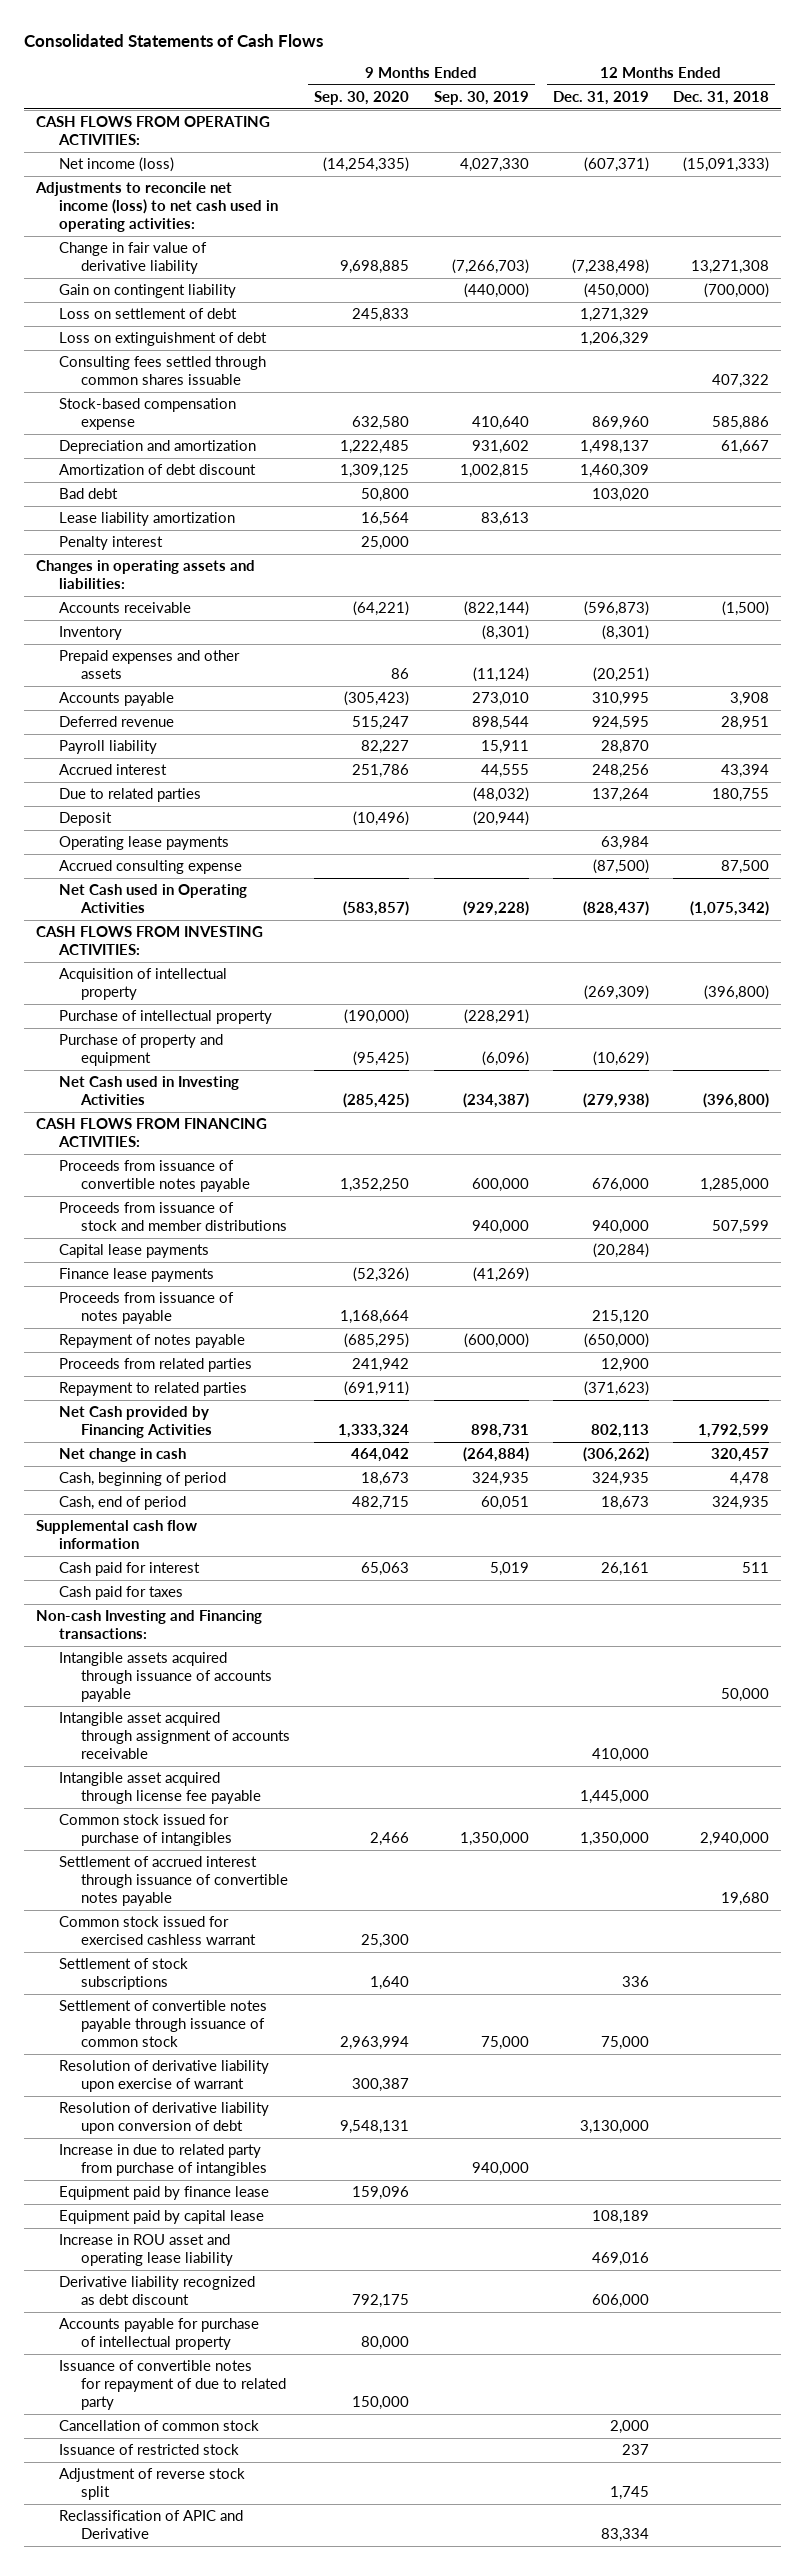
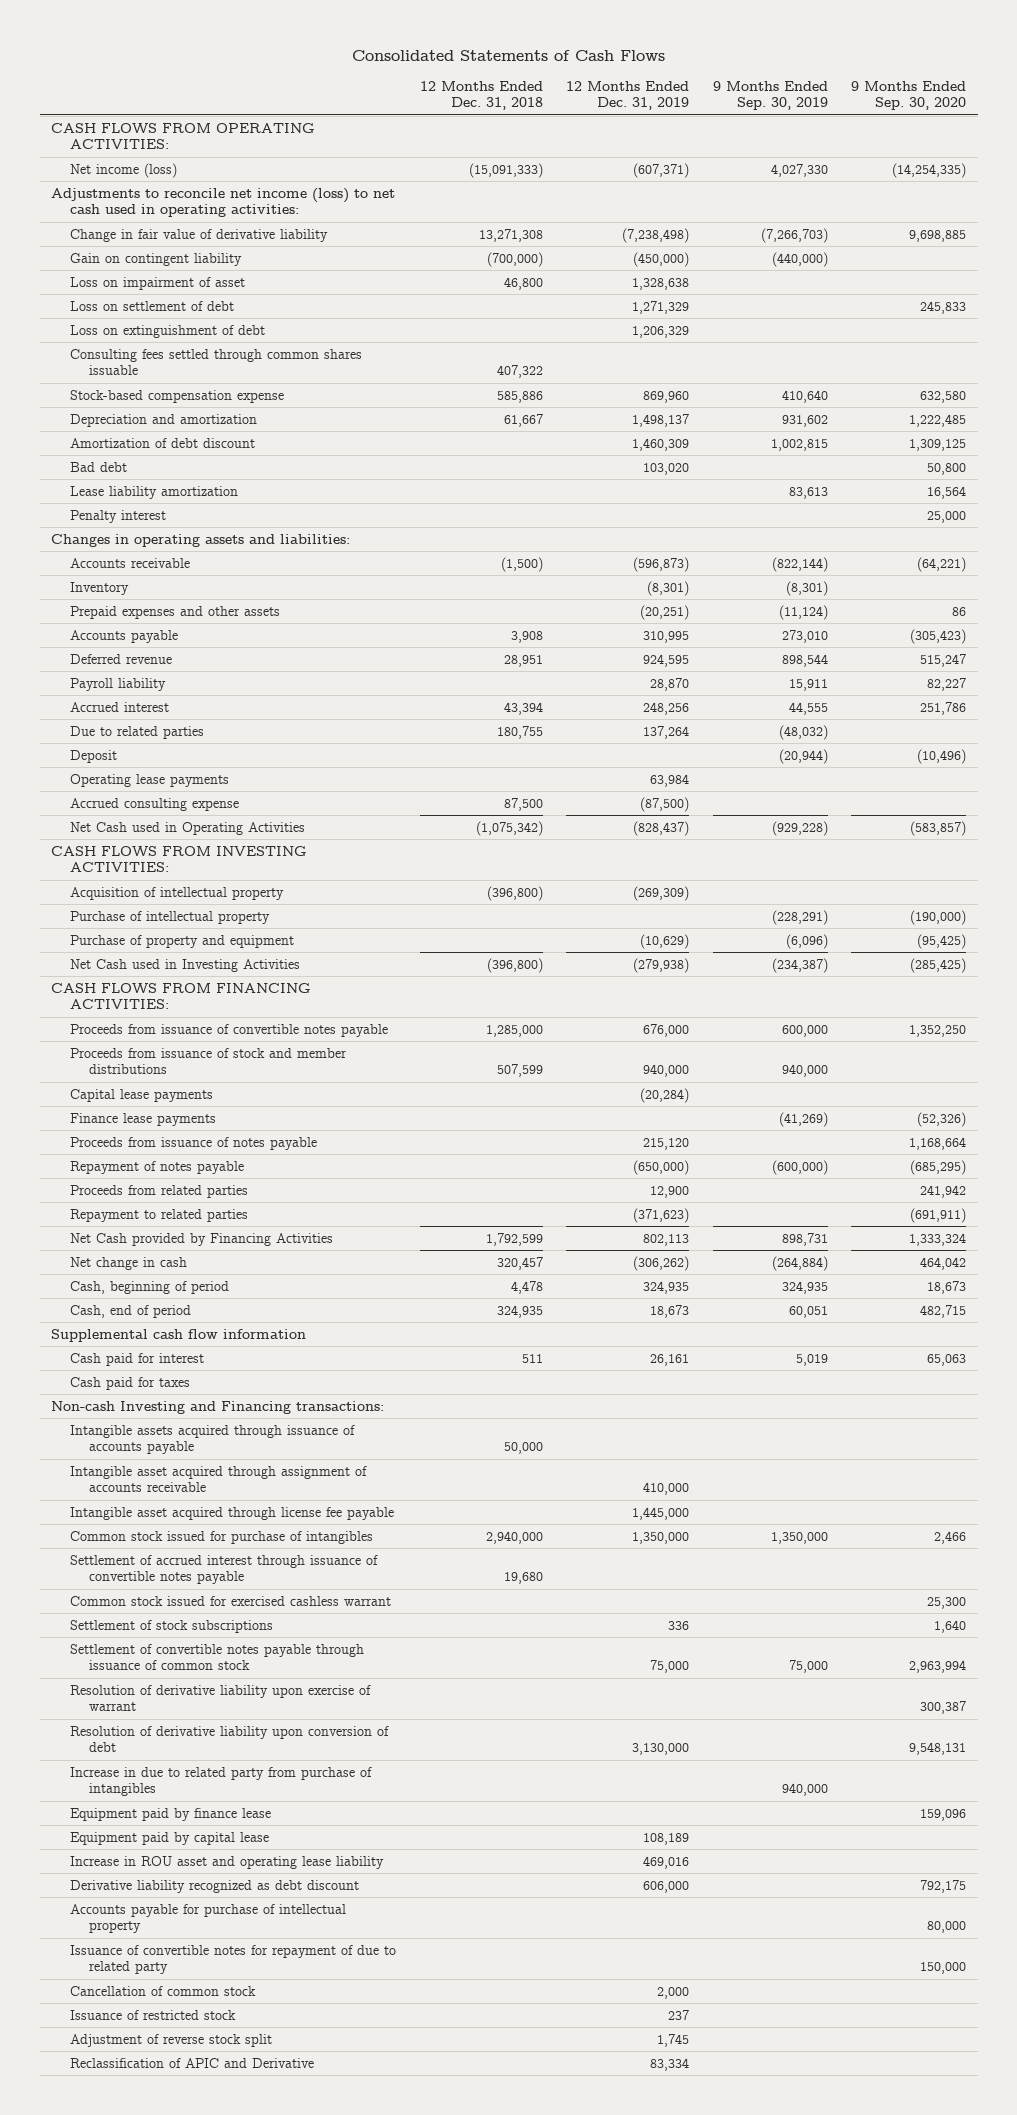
none -> [70,276,246,290] Loss on impairment of asset

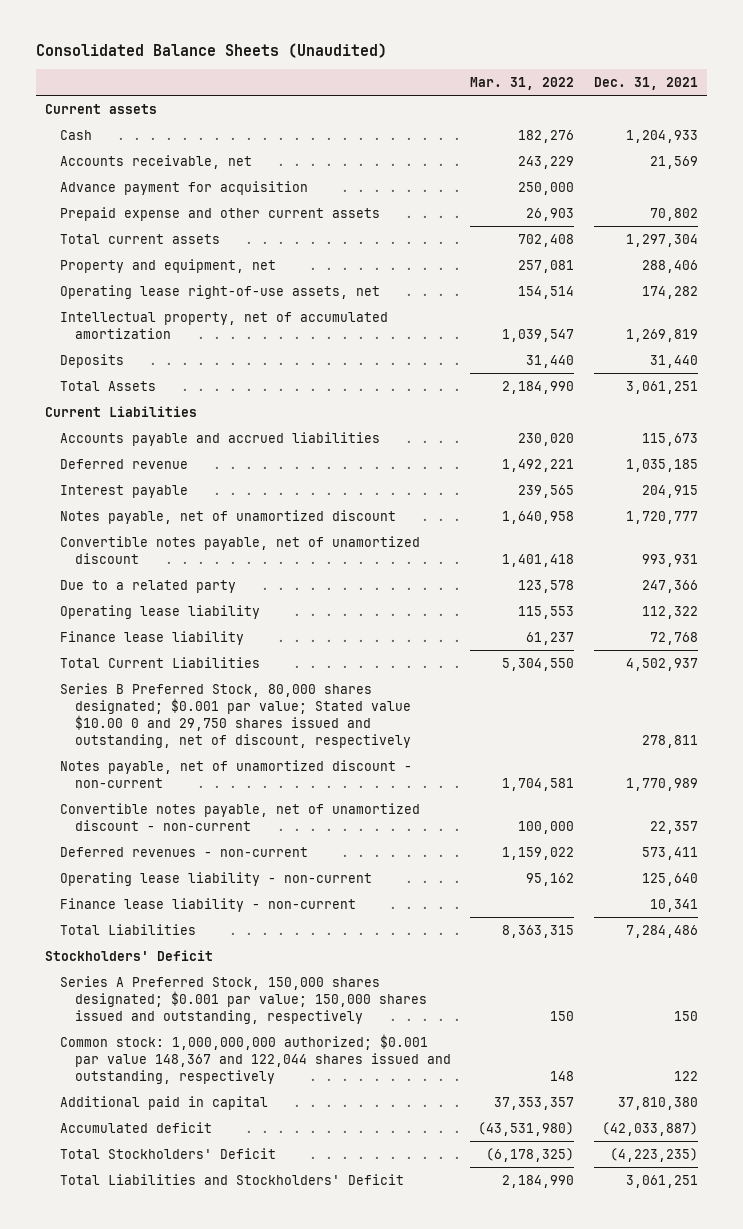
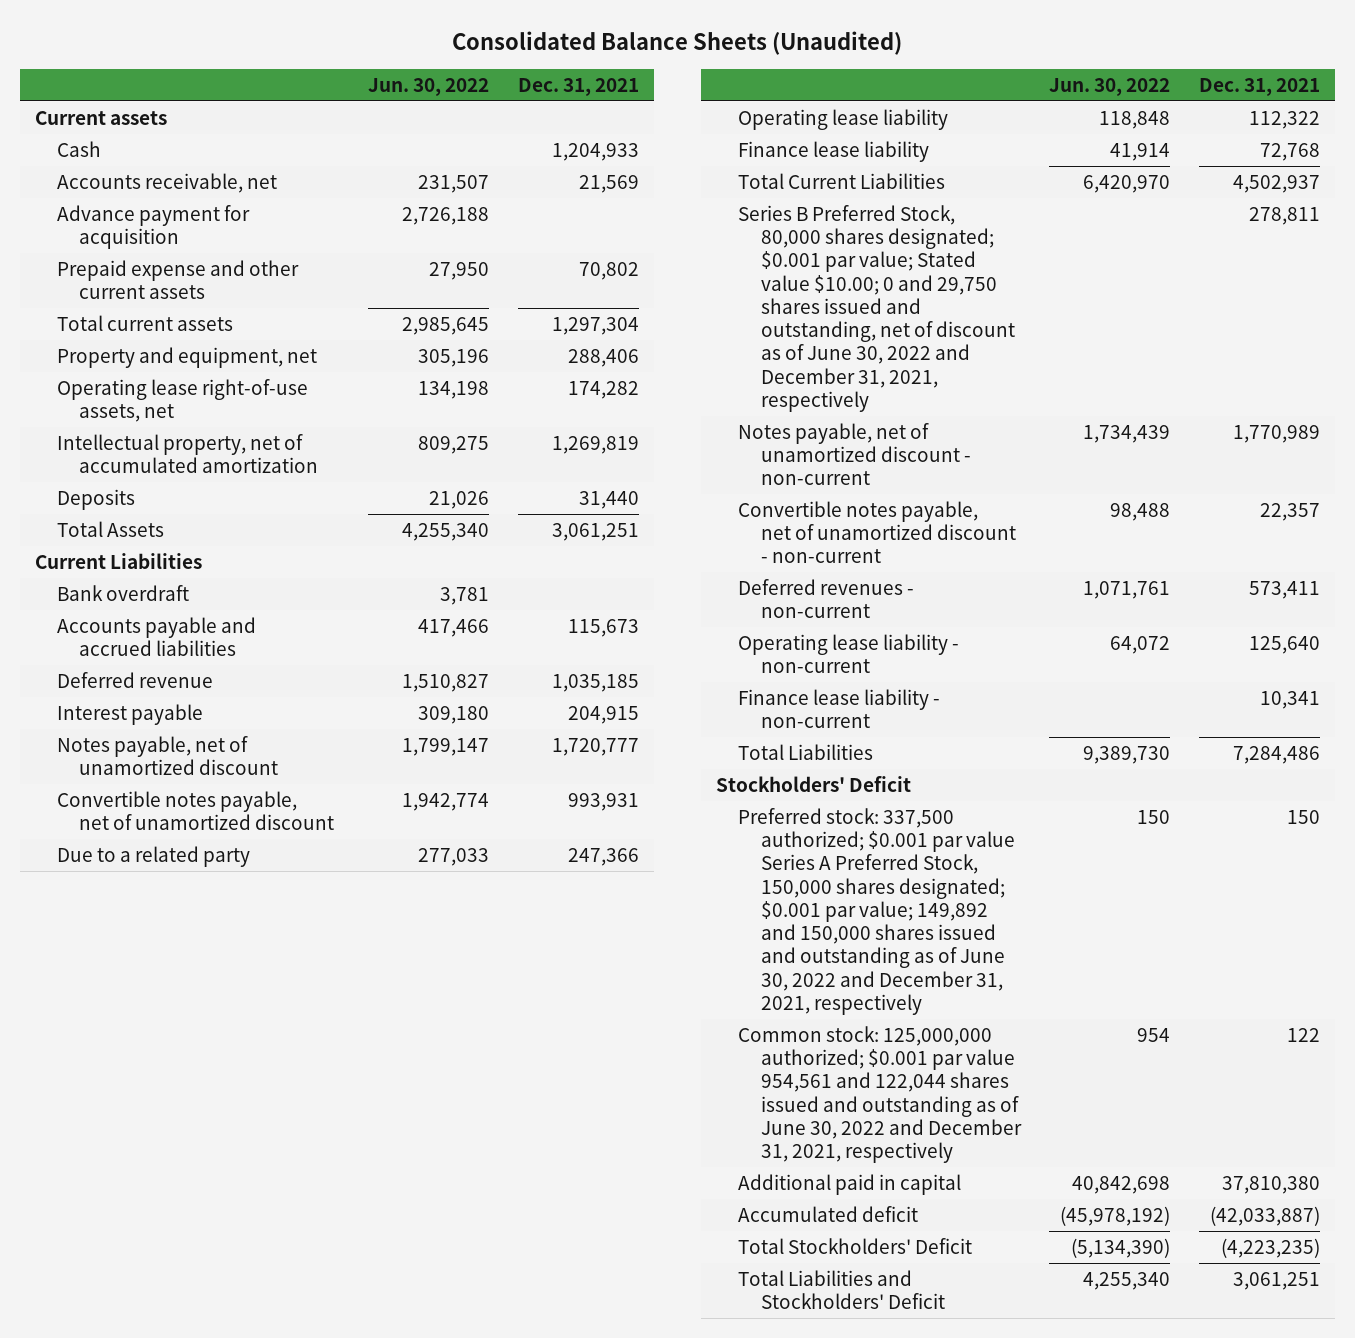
[470,77,575,91] Mar. 31, 2022 -> none
none -> [368,77,490,96] Jun. 30, 2022
none -> [57,584,190,601] Bank overdraft
[60,682,412,749] Series B Preferred Stock, 80,000 shares designated; $0.001 par value; Stated value $10.00 0 and 29,750 shares issued and outstanding, net of discount, respectively -> [738,204,1015,412] Series B Preferred Stock, 80,000 shares designated; $0.001 par value; Stated value $10.00; 0 and 29,750 shares issued and outstanding, net of discount as of June 30, 2022 and December 31, 2021, respectively
[60,975,428,1025] Series A Preferred Stock, 150,000 shares designated; $0.001 par value; 150,000 shares issued and outstanding, respectively -> [738,807,1015,1015] Preferred stock: 337,500 authorized; $0.001 par value Series A Preferred Stock, 150,000 shares designated; $0.001 par value; 149,892 and 150,000 shares issued and outstanding as of June 30, 2022 and December 31, 2021, respectively
[60,1033,452,1085] Common stock: 1,000,000,000 authorized; $0.001 par value 148,367 and 122,044 shares issued and outstanding, respectively -> [738,1025,1022,1164] Common stock: 125,000,000 authorized; $0.001 par value 954,561 and 122,044 shares issued and outstanding as of June 30, 2022 and December 31, 2021, respectively

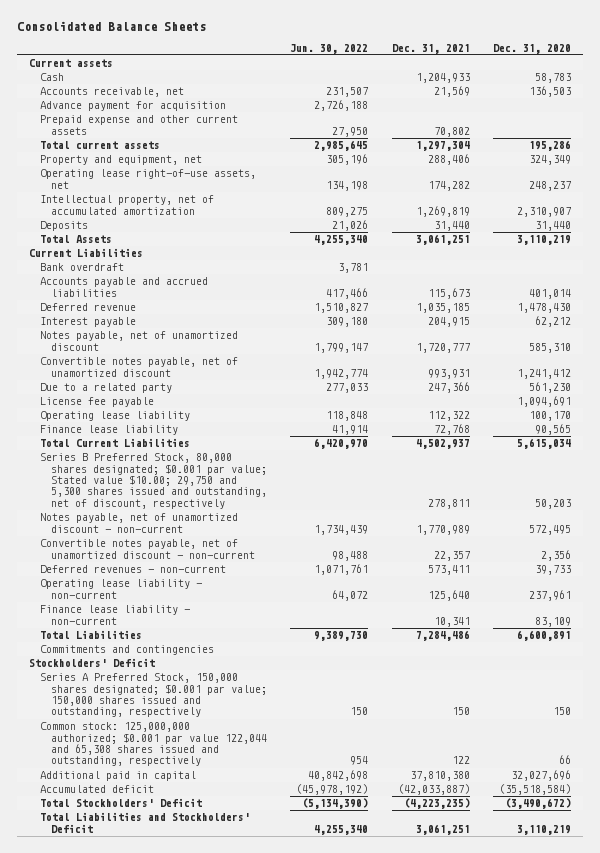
[452,30,903,55] Consolidated Balance Sheets (Unaudited) -> [17,21,207,32] Consolidated Balance Sheets
none -> [493,43,572,54] Dec. 31, 2020
none -> [39,397,154,408] License fee payable
[738,204,1015,412] Series B Preferred Stock, 80,000 shares designated; $0.001 par value; Stated value $10.00; 0 and 29,750 shares issued and outstanding, net of discount as of June 30, 2022 and December 31, 2021, respectively -> [39,453,267,509] Series B Preferred Stock, 80,000 shares designated; $0.001 par value; Stated value $10.00; 29,750 and 5,300 shares issued and outstanding, net of discount, respectively
none -> [39,645,214,656] Commitments and contingencies
[738,807,1015,1015] Preferred stock: 337,500 authorized; $0.001 par value Series A Preferred Stock, 150,000 shares designated; $0.001 par value; 149,892 and 150,000 shares issued and outstanding as of June 30, 2022 and December 31, 2021, respectively -> [39,673,267,718] Series A Preferred Stock, 150,000 shares designated; $0.001 par value; 150,000 shares issued and outstanding, respectively
[738,1025,1022,1164] Common stock: 125,000,000 authorized; $0.001 par value 954,561 and 122,044 shares issued and outstanding as of June 30, 2022 and December 31, 2021, respectively -> [39,722,267,767] Common stock: 125,000,000 authorized; $0.001 par value 122,044 and 65,308 shares issued and outstanding, respectively

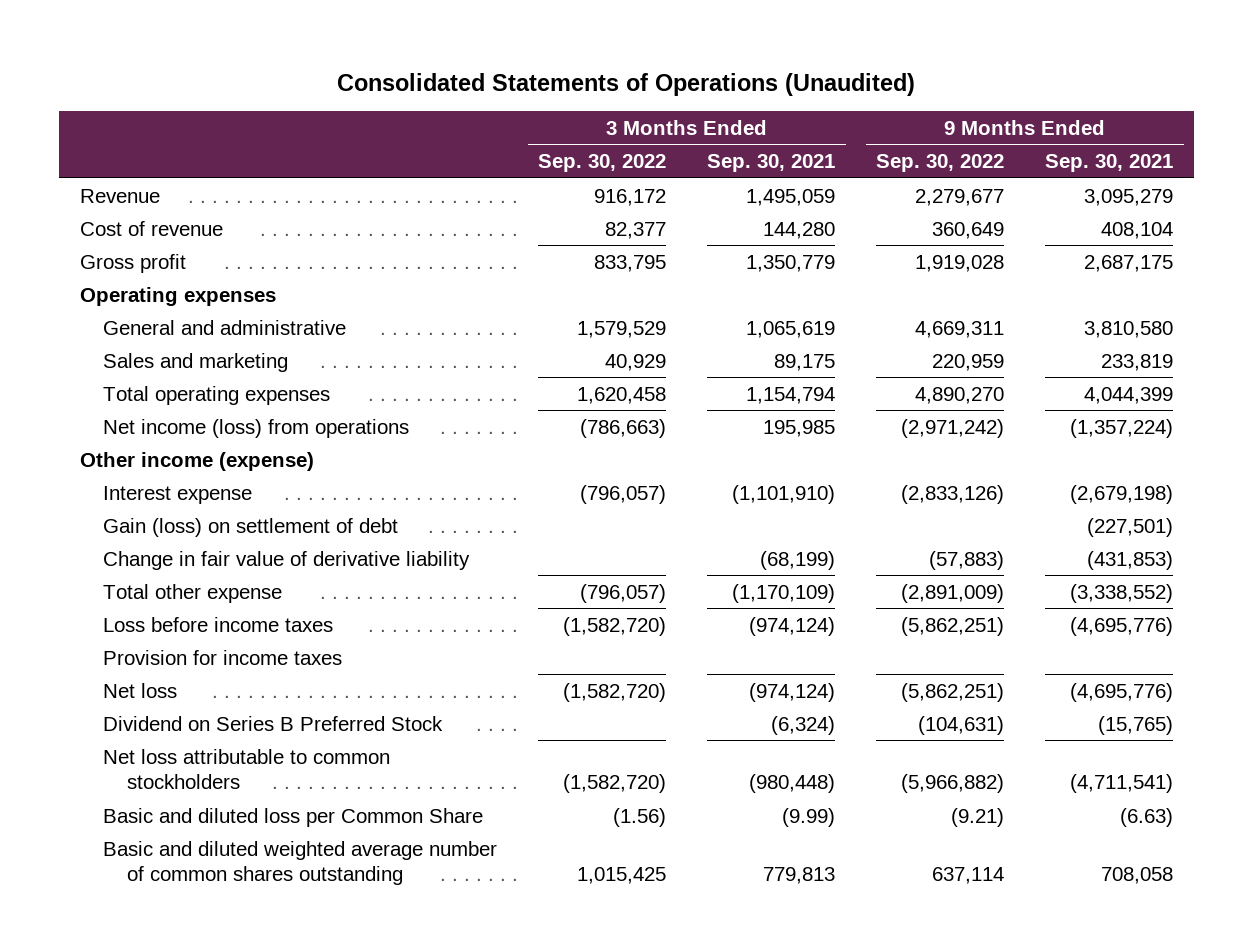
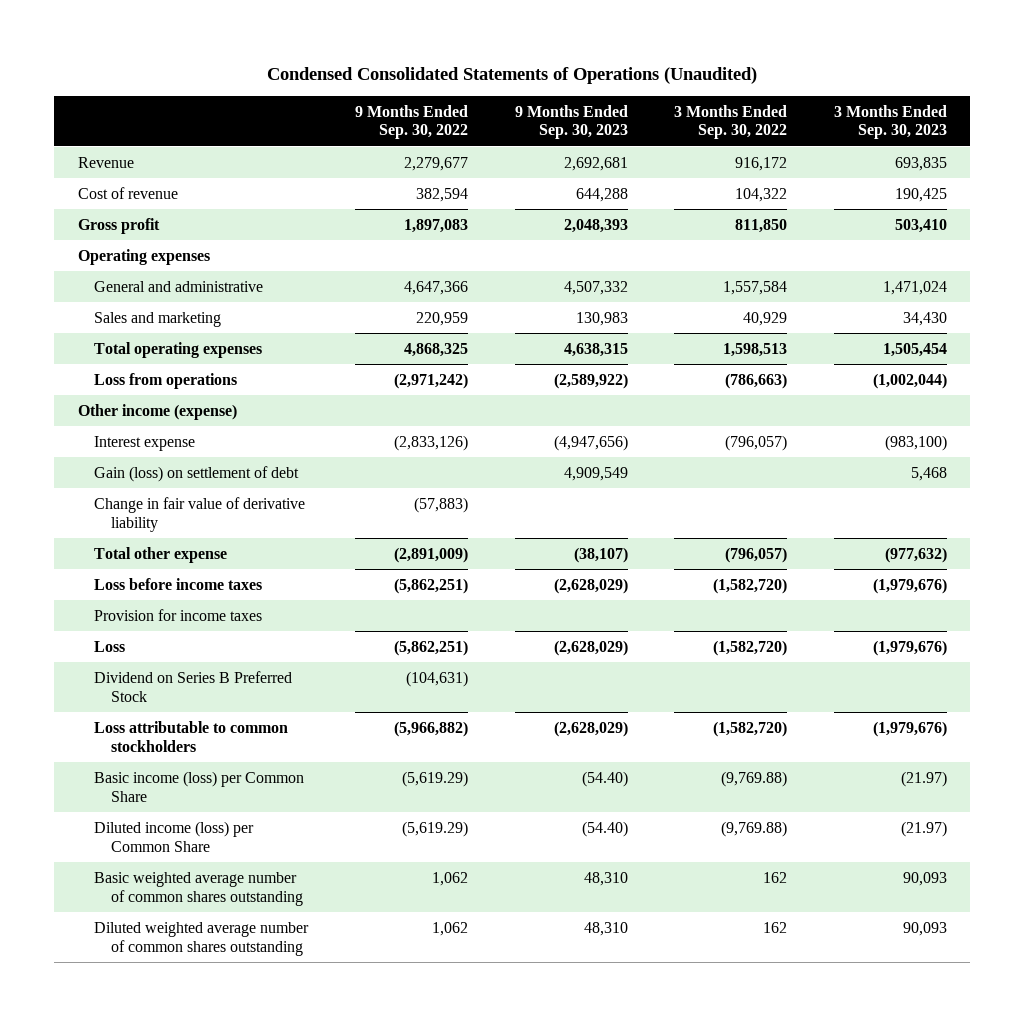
[337,72,916,96] Consolidated Statements of Operations (Unaudited) -> [267,66,758,84] Condensed Consolidated Statements of Operations (Unaudited)
[707,153,836,172] Sep. 30, 2021 -> none
[1045,153,1174,172] Sep. 30, 2021 -> none
none -> [514,104,628,140] 9 Months Ended Sep. 30, 2023
none -> [834,104,948,140] 3 Months Ended Sep. 30, 2023
[605,221,667,239] 82,377 -> [735,187,788,202] 104,322
[932,221,1005,239] 360,649 -> [416,187,469,202] 382,594
[594,254,667,272] 833,795 -> [735,218,788,233] 811,850
[915,254,1005,272] 1,919,028 -> [404,218,469,233] 1,897,083
[577,320,667,338] 1,579,529 -> [723,280,788,295] 1,557,584
[915,320,1005,338] 4,669,311 -> [404,280,469,295] 4,647,366
[577,386,667,404] 1,620,458 -> [723,342,788,357] 1,598,513
[915,386,1005,404] 4,890,270 -> [404,342,469,357] 4,868,325
[103,418,410,438] Net income (loss) from operations -> [94,372,238,389] Loss from operations
[103,682,178,698] Net loss -> [94,640,126,652] Loss
[103,748,391,790] Net loss attributable to common stockholders -> [94,720,289,752] Loss attributable to common stockholders
[103,807,484,827] Basic and diluted loss per Common Share -> [94,770,305,802] Basic income (loss) per Common Share
[613,807,667,827] (1.56) -> [721,770,788,787] (9,769.88)
[951,807,1005,827] (9.21) -> [402,770,469,787] (5,619.29)
none -> [94,820,255,852] Diluted income (loss) per Common Share
[103,840,498,886] Basic and diluted weighted average number of common shares outstanding -> [94,871,304,906] Basic weighted average number of common shares outstanding
[577,867,667,885] 1,015,425 -> [763,871,788,883] 162
[932,867,1005,885] 637,114 -> [432,871,469,886] 1,062
none -> [94,921,310,956] Diluted weighted average number of common shares outstanding

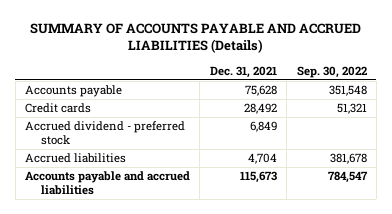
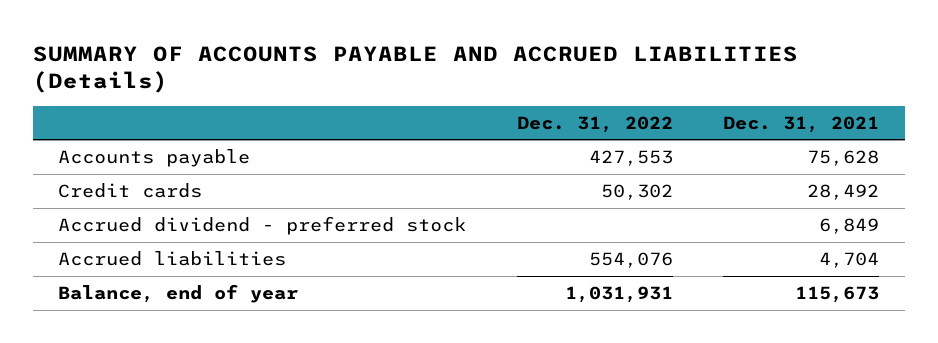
[296,65,367,78] Sep. 30, 2022 -> none
none -> [516,115,673,133] Dec. 31, 2022
[25,171,191,196] Accounts payable and accrued liabilities -> [58,284,299,304] Balance, end of year

